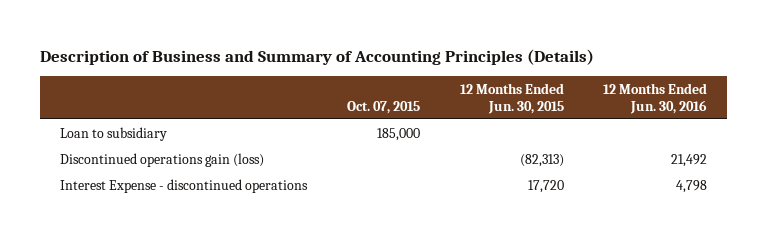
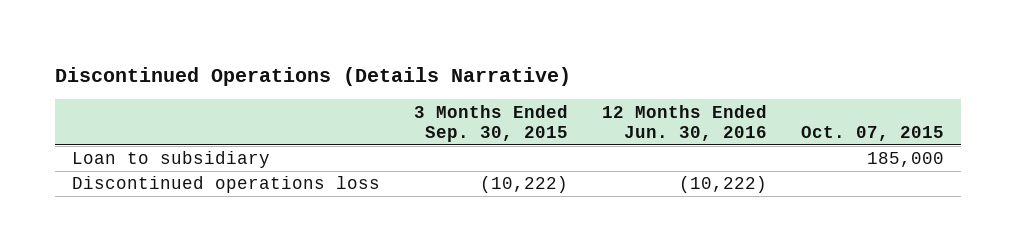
[40,49,595,66] Description of Business and Summary of Accounting Principles (Details) -> [54,66,571,86] Discontinued Operations (Details Narrative)
[459,82,564,114] 12 Months Ended Jun. 30, 2015 -> none
none -> [413,104,568,142] 3 Months Ended Sep. 30, 2015
[59,178,308,193] Interest Expense - discontinued operations -> none
[59,152,264,167] Discontinued operations gain (loss) -> [71,176,380,194] Discontinued operations loss
[671,153,708,167] 21,492 -> [678,176,767,194] (10,222)

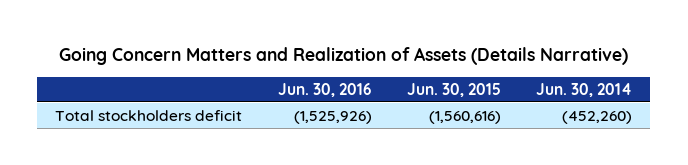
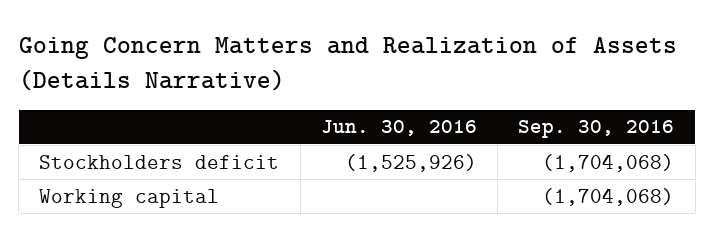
[407,82,502,97] Jun. 30, 2015 -> none
[536,82,633,97] Jun. 30, 2014 -> none
none -> [518,120,675,139] Sep. 30, 2016
[55,110,243,122] Total stockholders deficit -> [39,154,280,169] Stockholders deficit
none -> [39,188,220,208] Working capital

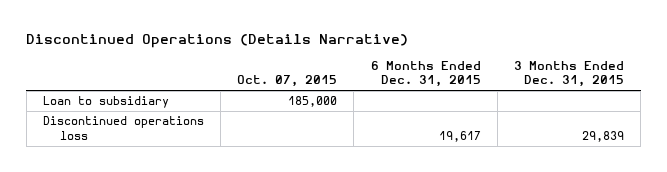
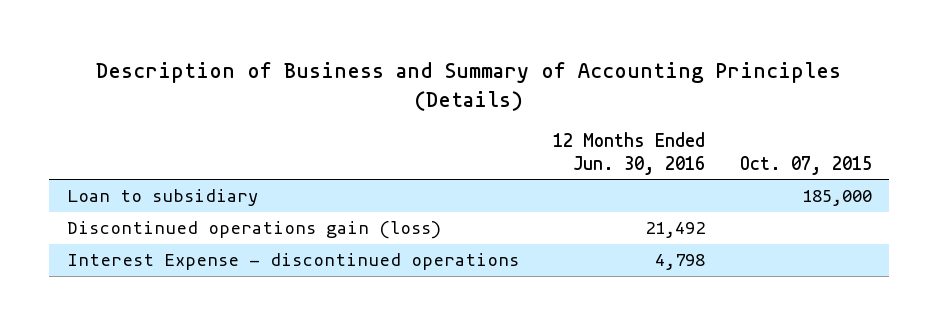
[26,34,409,49] Discontinued Operations (Details Narrative) -> [96,61,842,111] Description of Business and Summary of Accounting Principles (Details)
[370,60,481,88] 6 Months Ended Dec. 31, 2015 -> none
[514,60,625,88] 3 Months Ended Dec. 31, 2015 -> none
none -> [553,132,706,175] 12 Months Ended Jun. 30, 2016
[42,116,204,140] Discontinued operations loss -> [66,221,441,240] Discontinued operations gain (loss)
none -> [66,253,519,271] Interest Expense - discontinued operations

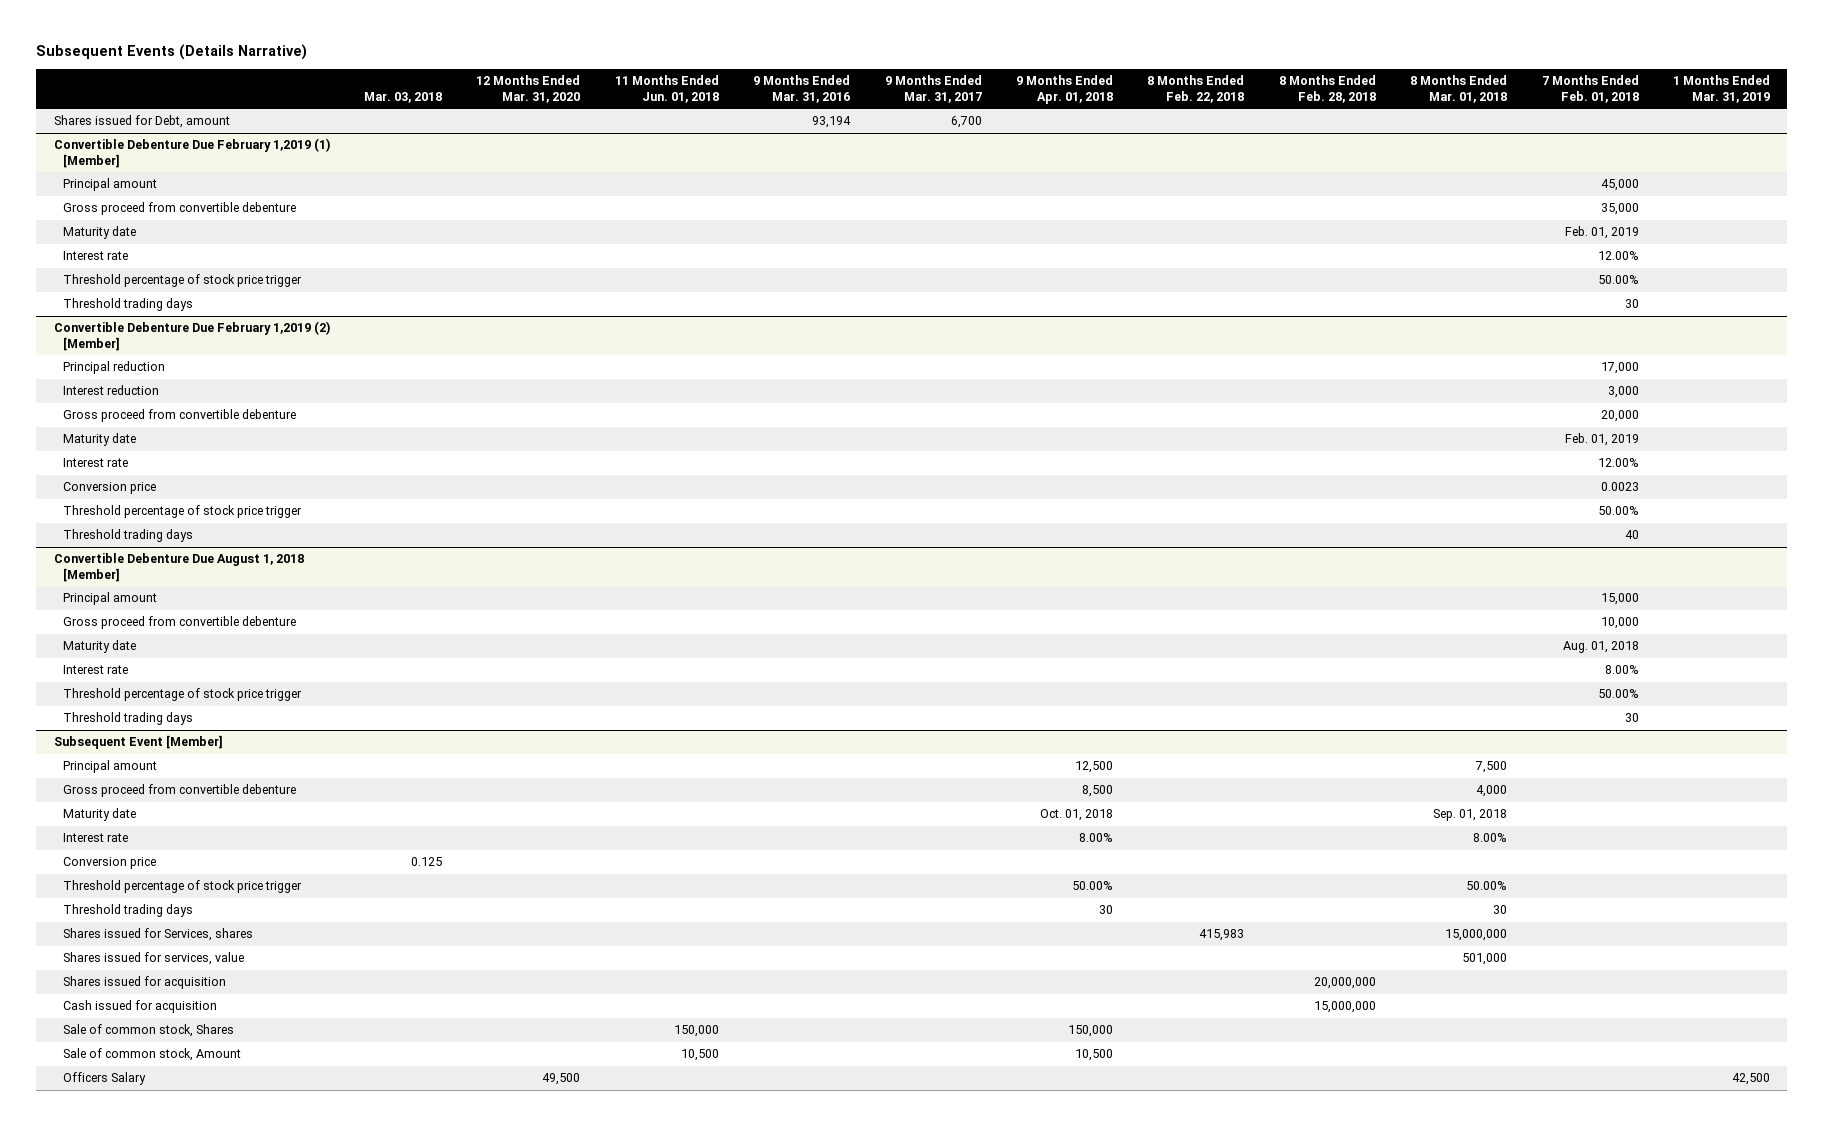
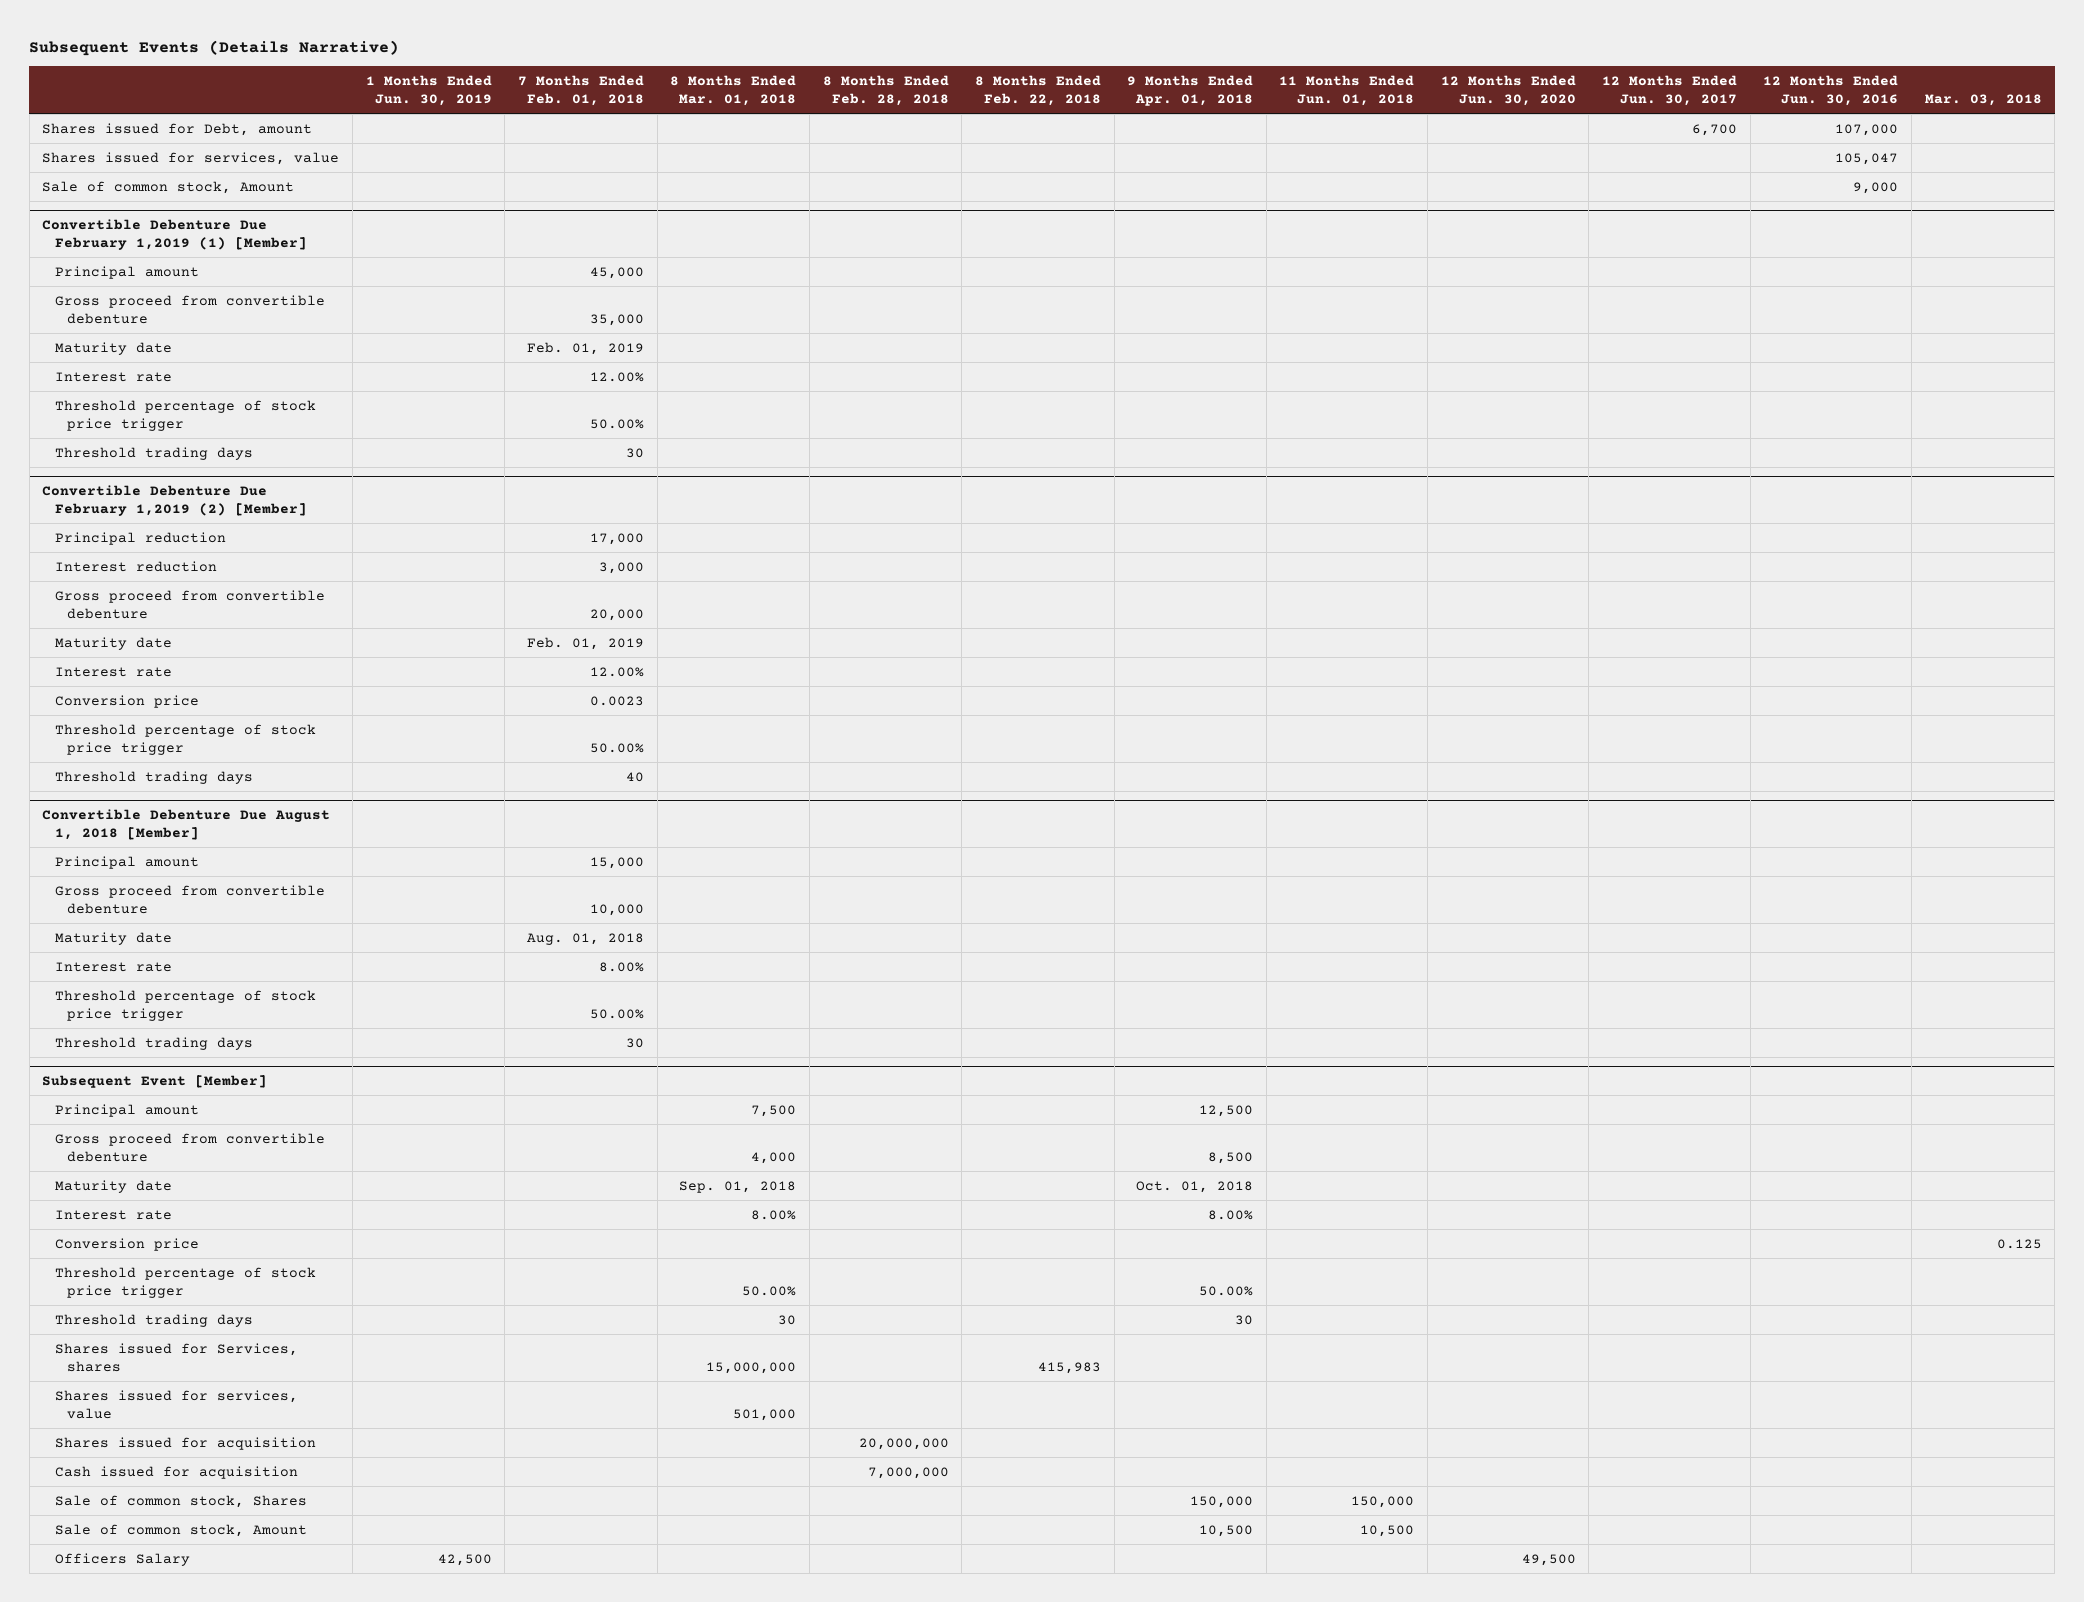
[476,75,581,103] 12 Months Ended Mar. 31, 2020 -> none
[753,75,851,103] 9 Months Ended Mar. 31, 2016 -> none
[884,75,982,103] 9 Months Ended Mar. 31, 2017 -> none
[1673,75,1771,103] 1 Months Ended Mar. 31, 2019 -> none
none -> [365,74,492,106] 1 Months Ended Jun. 30, 2019
none -> [1440,74,1576,106] 12 Months Ended Jun. 30, 2020
none -> [1602,74,1738,106] 12 Months Ended Jun. 30, 2017
none -> [1763,74,1899,106] 12 Months Ended Jun. 30, 2016
none -> [42,151,340,165] Shares issued for services, value
none -> [42,180,295,194] Sale of common stock, Amount
[1313,1001,1376,1014] 15,000,000 -> [867,1466,949,1479] 7,000,000

